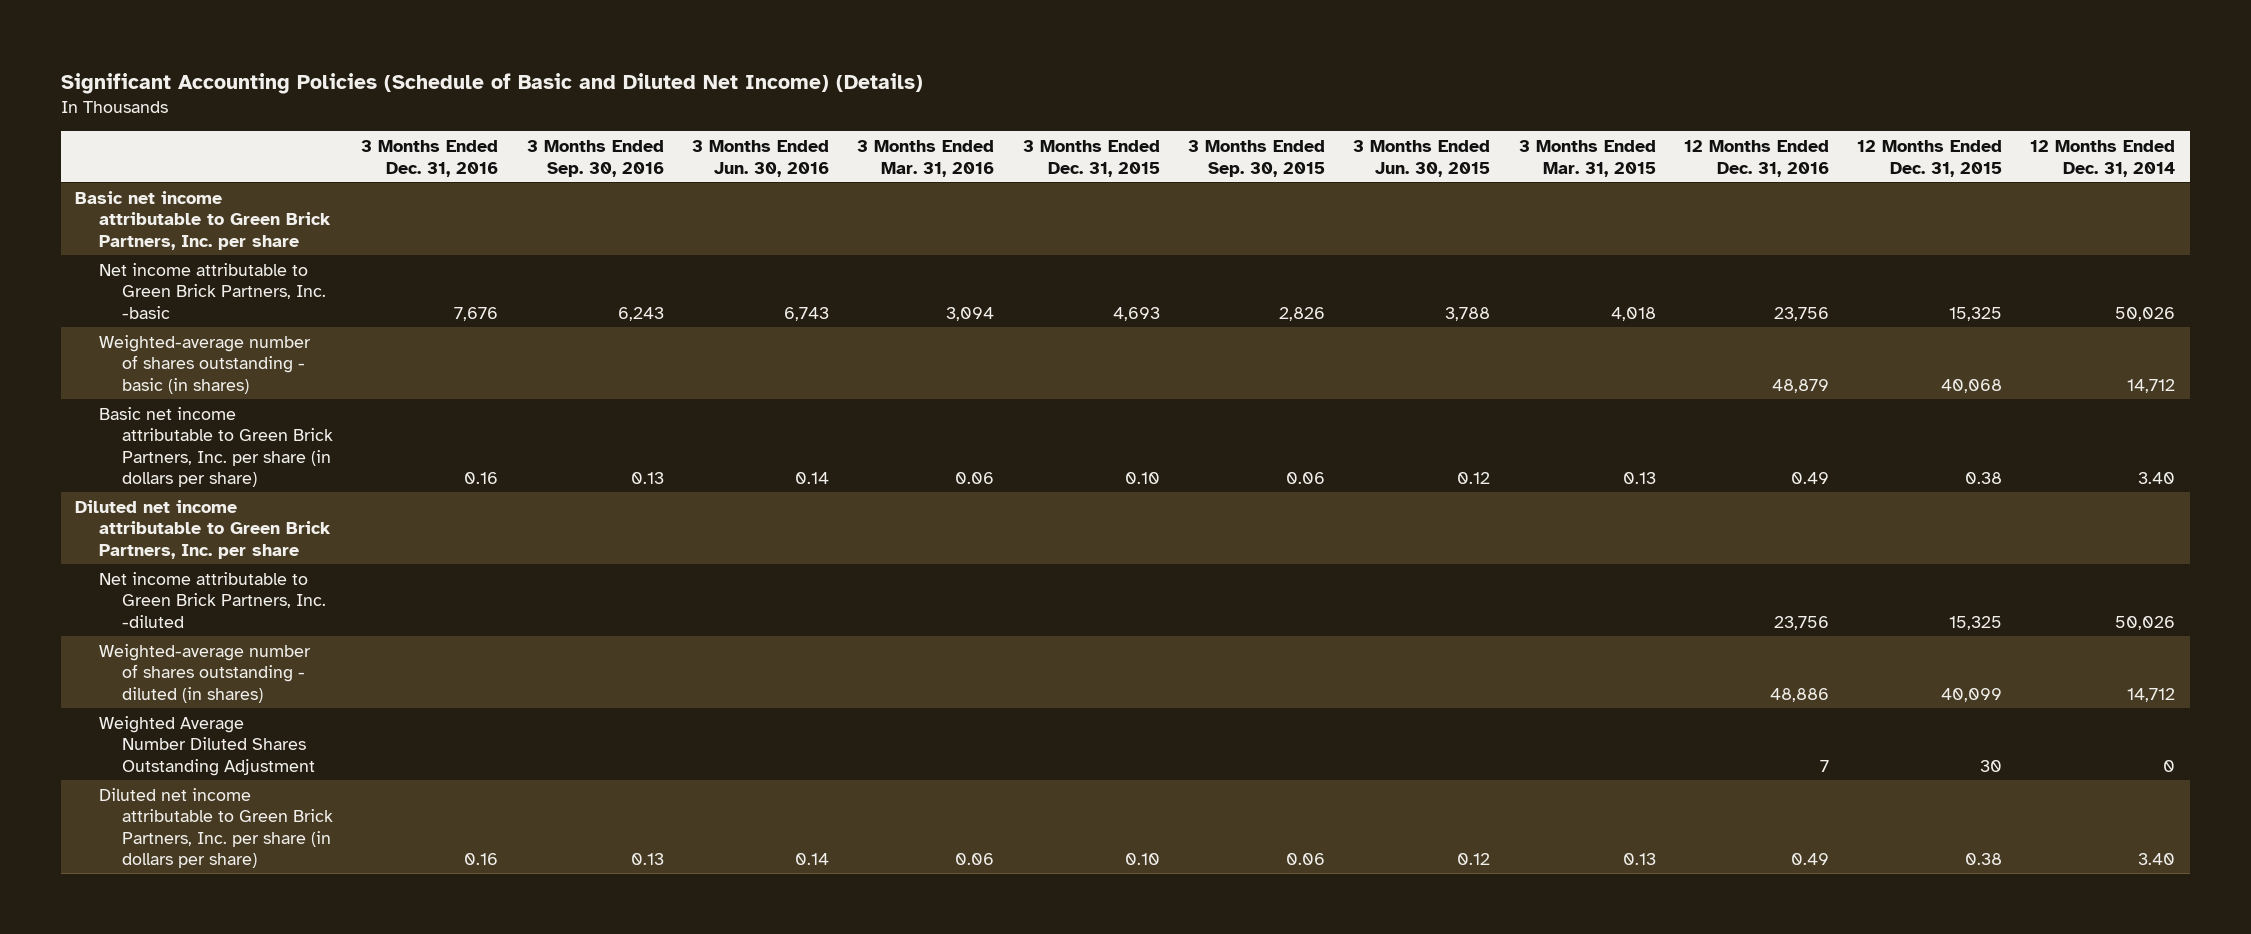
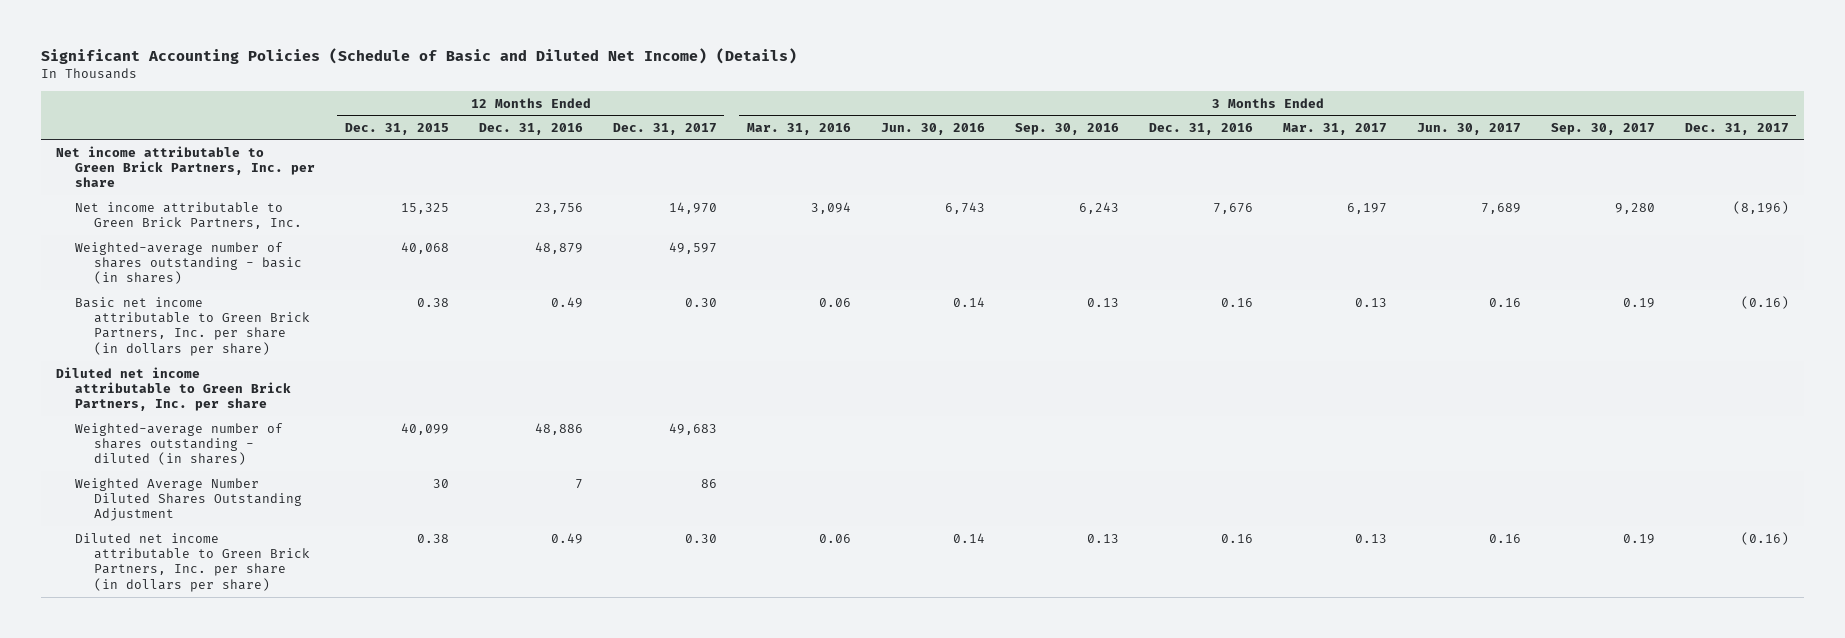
[1022,140,1160,177] 3 Months Ended Dec. 31, 2015 -> none
[1187,140,1325,177] 3 Months Ended Sep. 30, 2015 -> none
[1353,140,1491,177] 3 Months Ended Jun. 30, 2015 -> none
[1518,140,1656,177] 3 Months Ended Mar. 31, 2015 -> none
[2030,140,2176,177] 12 Months Ended Dec. 31, 2014 -> none
none -> [612,122,717,135] Dec. 31, 2017
none -> [1282,122,1387,135] Mar. 31, 2017
none -> [1416,122,1521,135] Jun. 30, 2017
none -> [1550,122,1655,135] Sep. 30, 2017
none -> [1684,122,1789,135] Dec. 31, 2017
[75,190,331,250] Basic net income attributable to Green Brick Partners, Inc. per share -> [56,145,315,188] Net income attributable to Green Brick Partners, Inc. per share
[98,262,327,319] Net income attributable to Green Brick Partners, Inc. -basic -> [74,201,302,230] Net income attributable to Green Brick Partners, Inc.
[98,571,327,628] Net income attributable to Green Brick Partners, Inc. -diluted -> none

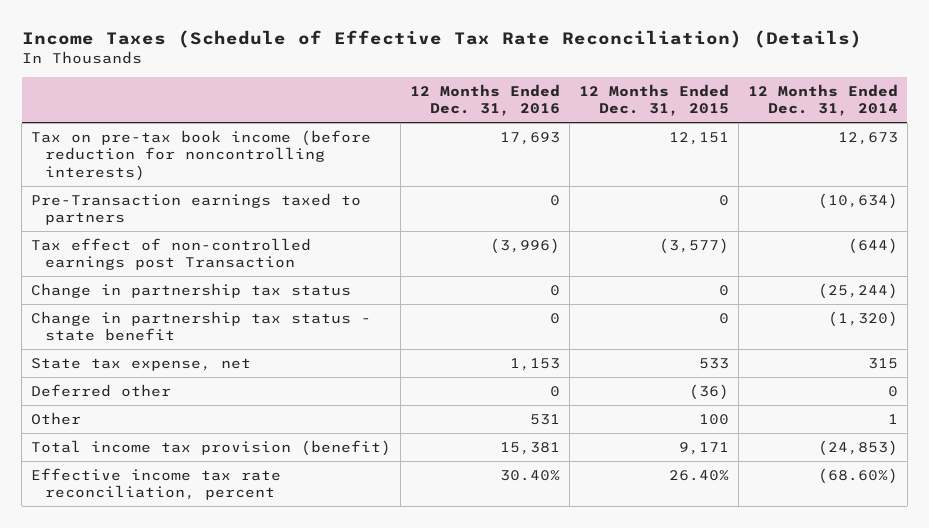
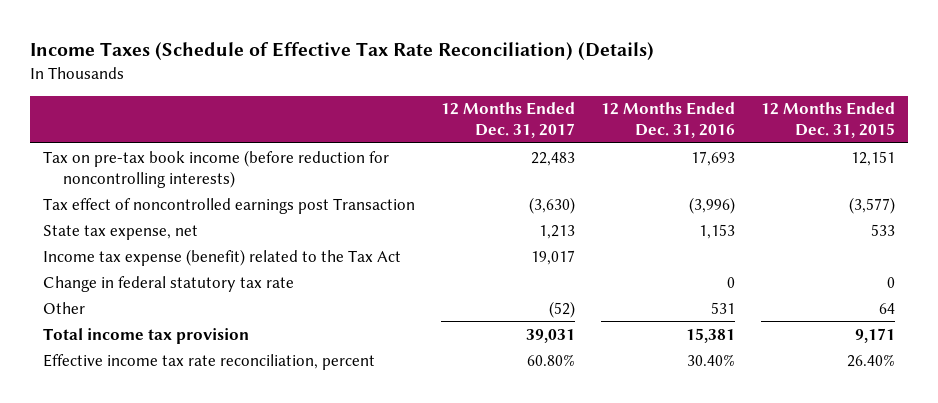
[747,83,898,117] 12 Months Ended Dec. 31, 2014 -> none
none -> [440,102,575,139] 12 Months Ended Dec. 31, 2017
[31,192,362,226] Pre-Transaction earnings taxed to partners -> none
[31,282,352,298] Change in partnership tax status -> none
[31,310,372,342] Change in partnership tax status - state benefit -> none
[31,237,312,271] Tax effect of non-controlled earnings post Transaction -> [42,197,415,214] Tax effect of noncontrolled earnings post Transaction
[31,383,172,397] Deferred other -> none
none -> [42,248,401,266] Income tax expense (benefit) related to the Tax Act
none -> [42,275,294,292] Change in federal statutory tax rate
[698,413,729,425] 100 -> [879,302,896,314] 64
[31,439,392,456] Total income tax provision (benefit) -> [42,327,249,344] Total income tax provision

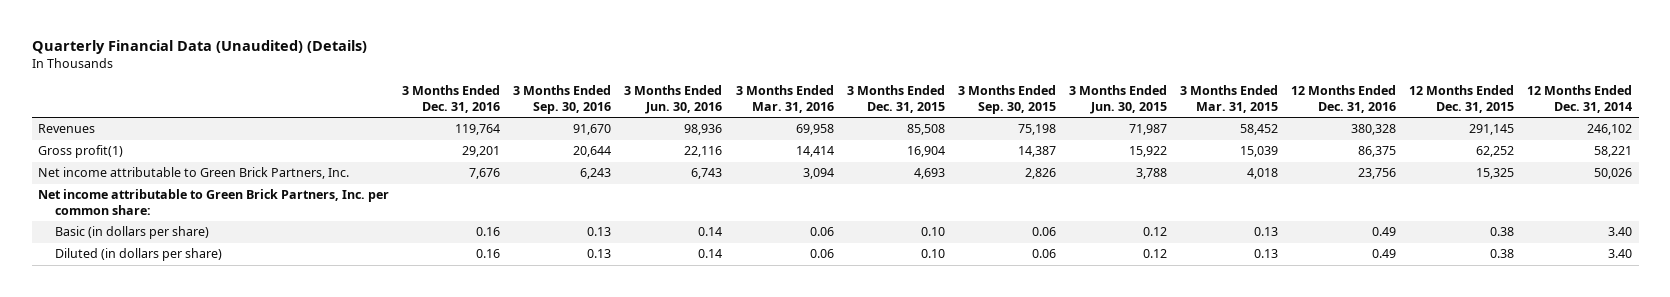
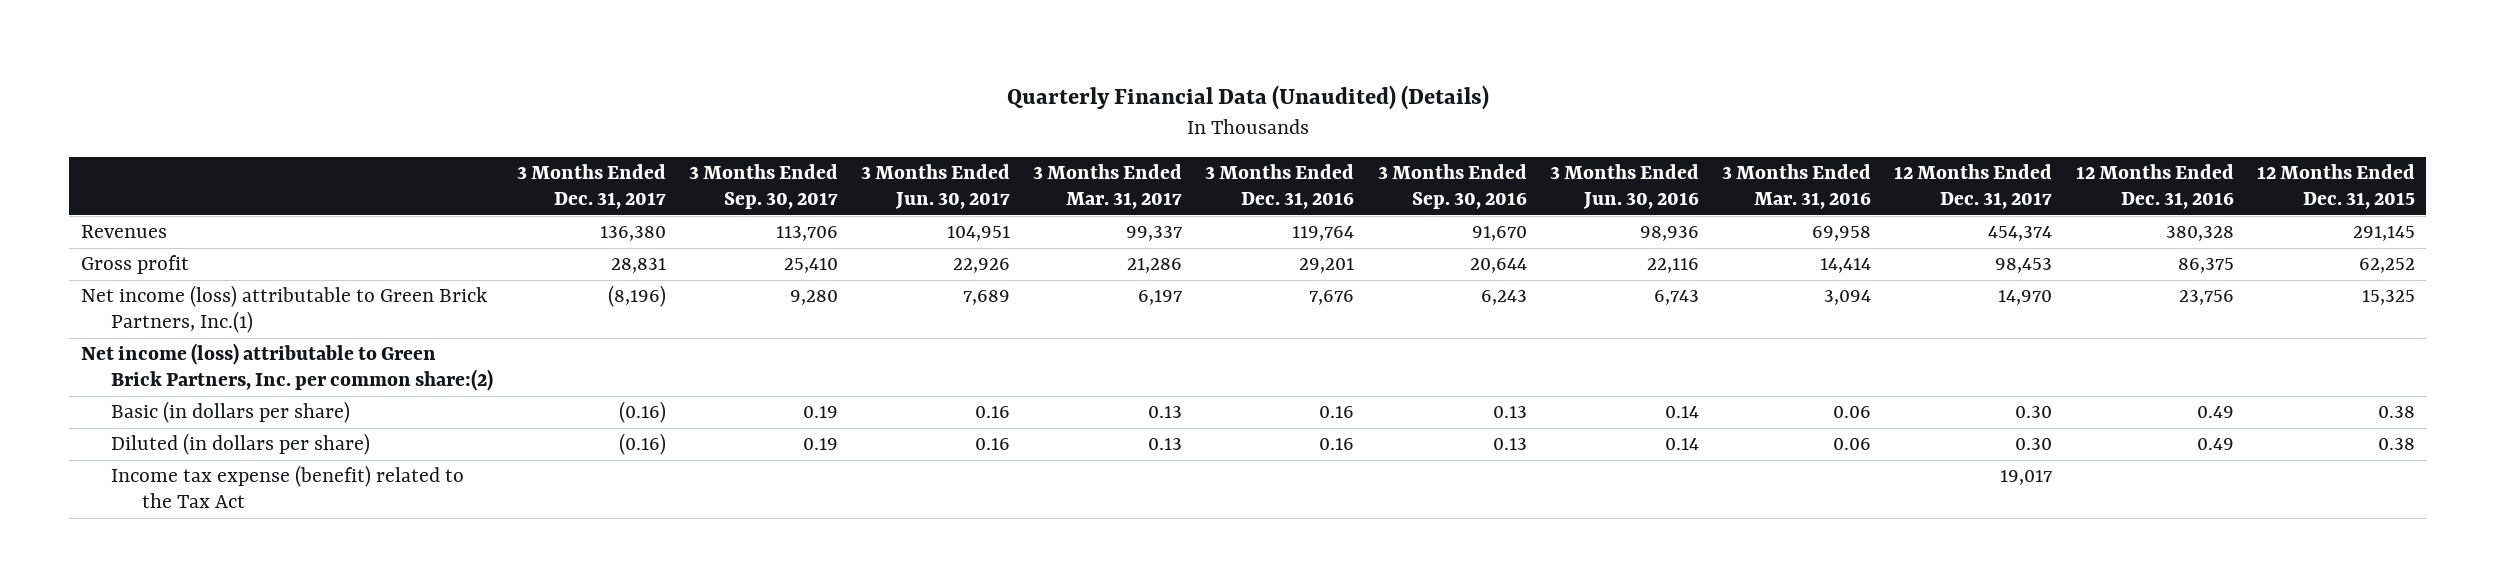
[846,85,945,113] 3 Months Ended Dec. 31, 2015 -> none
[957,85,1056,114] 3 Months Ended Sep. 30, 2015 -> none
[1068,85,1167,114] 3 Months Ended Jun. 30, 2015 -> none
[1179,85,1278,113] 3 Months Ended Mar. 31, 2015 -> none
[1527,85,1633,113] 12 Months Ended Dec. 31, 2014 -> none
none -> [516,164,666,209] 3 Months Ended Dec. 31, 2017
none -> [688,164,838,209] 3 Months Ended Sep. 30, 2017
none -> [861,164,1011,209] 3 Months Ended Jun. 30, 2017
none -> [1033,164,1183,209] 3 Months Ended Mar. 31, 2017
none -> [1894,164,2053,209] 12 Months Ended Dec. 31, 2017
[38,145,124,159] Gross profit(1) -> [80,255,189,275] Gross profit
[38,167,350,180] Net income attributable to Green Brick Partners, Inc. -> [80,285,487,334] Net income (loss) attributable to Green Brick Partners, Inc.(1)
[38,189,390,215] Net income attributable to Green Brick Partners, Inc. per common share: -> [80,343,494,392] Net income (loss) attributable to Green Brick Partners, Inc. per common share:(2)
none -> [111,465,465,509] Income tax expense (benefit) related to the Tax Act

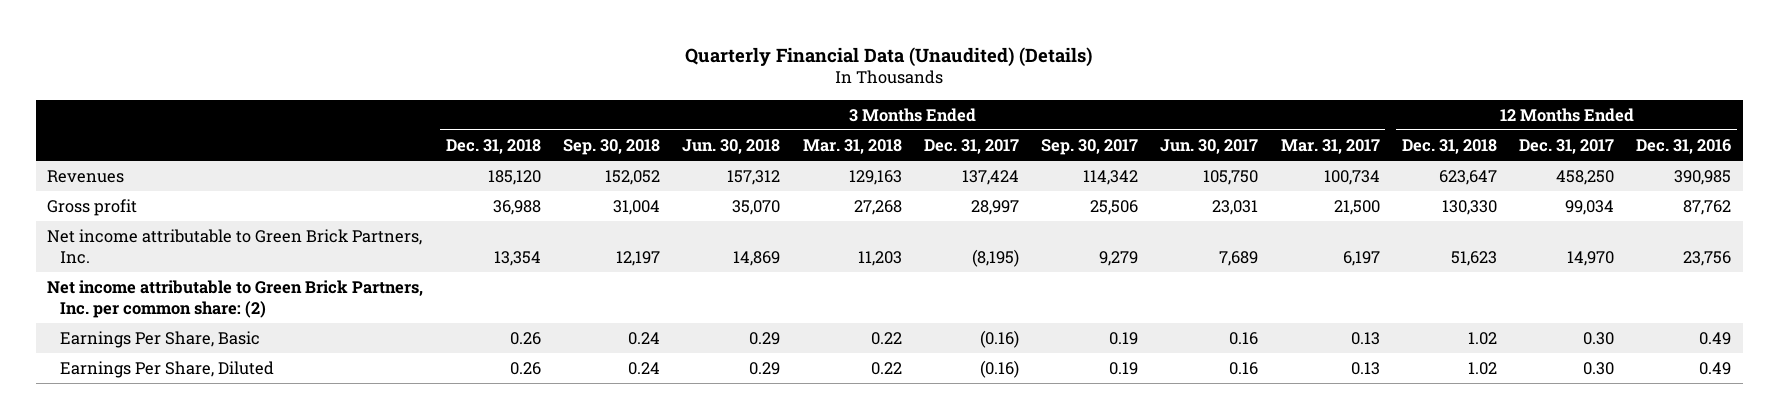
[1205,164,1355,209] 3 Months Ended Dec. 31, 2016 -> none
[1377,164,1527,209] 3 Months Ended Sep. 30, 2016 -> none
[1549,164,1699,209] 3 Months Ended Jun. 30, 2016 -> none
[1722,164,1872,209] 3 Months Ended Mar. 31, 2016 -> none
[2256,164,2415,209] 12 Months Ended Dec. 31, 2015 -> none
none -> [445,138,541,154] Dec. 31, 2018
none -> [562,138,660,155] Sep. 30, 2018
none -> [682,138,781,154] Jun. 30, 2018
none -> [802,138,902,154] Mar. 31, 2018
none -> [1401,138,1497,154] Dec. 31, 2018
[111,465,465,509] Income tax expense (benefit) related to the Tax Act -> none
[599,226,666,242] 136,380 -> [961,169,1019,185] 137,424
[775,226,838,242] 113,706 -> [1083,169,1139,185] 114,342
[947,226,1011,242] 104,951 -> [1203,169,1259,185] 105,750
[1126,226,1183,242] 99,337 -> [1323,169,1380,185] 100,734
[1988,226,2053,242] 454,374 -> [1556,169,1615,185] 458,250
[2165,226,2234,242] 380,328 -> [1674,169,1732,185] 390,985
[610,258,666,274] 28,831 -> [970,199,1019,215] 28,997
[783,258,838,274] 25,410 -> [1090,199,1139,215] 25,506
[953,258,1011,274] 22,926 -> [1212,199,1259,215] 23,031
[1127,258,1183,274] 21,286 -> [1333,199,1380,215] 21,500
[1995,258,2053,274] 98,453 -> [1565,199,1615,215] 99,034
[2177,258,2234,274] 86,375 -> [1683,199,1732,215] 87,762
[80,285,487,334] Net income (loss) attributable to Green Brick Partners, Inc.(1) -> [47,228,423,264] Net income attributable to Green Brick Partners, Inc.
[607,285,666,308] (8,196) -> [971,248,1019,267] (8,195)
[789,290,838,306] 9,280 -> [1099,250,1139,266] 9,279
[80,343,494,392] Net income (loss) attributable to Green Brick Partners, Inc. per common share:(2) -> [47,279,424,318] Net income attributable to Green Brick Partners, Inc. per common share: (2)
[111,401,351,424] Basic (in dollars per share) -> [60,330,261,348] Earnings Per Share, Basic
[111,433,371,456] Diluted (in dollars per share) -> [60,360,275,378] Earnings Per Share, Diluted

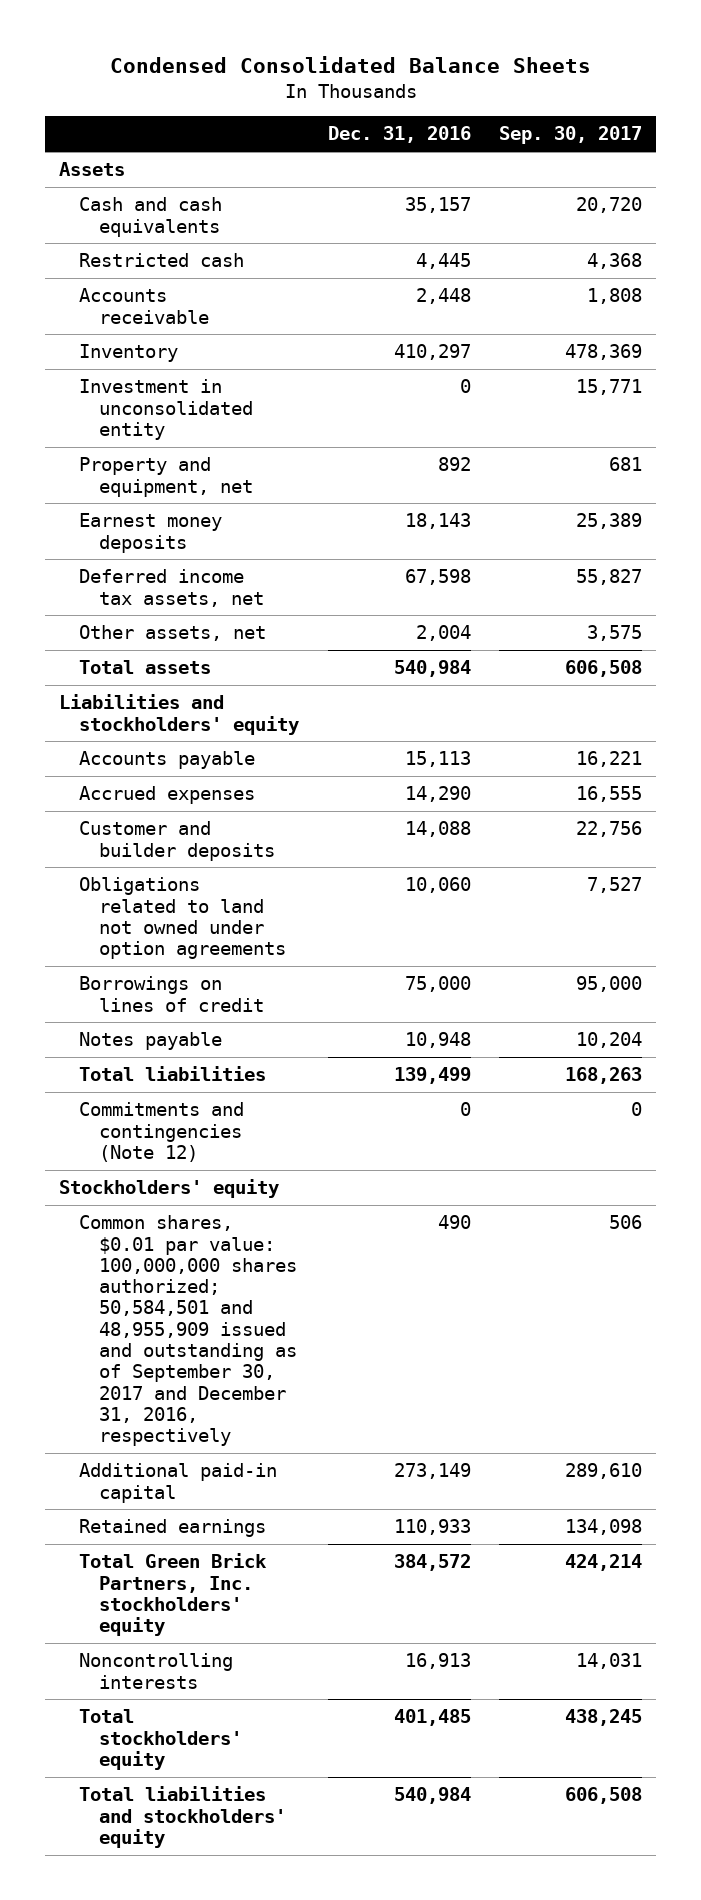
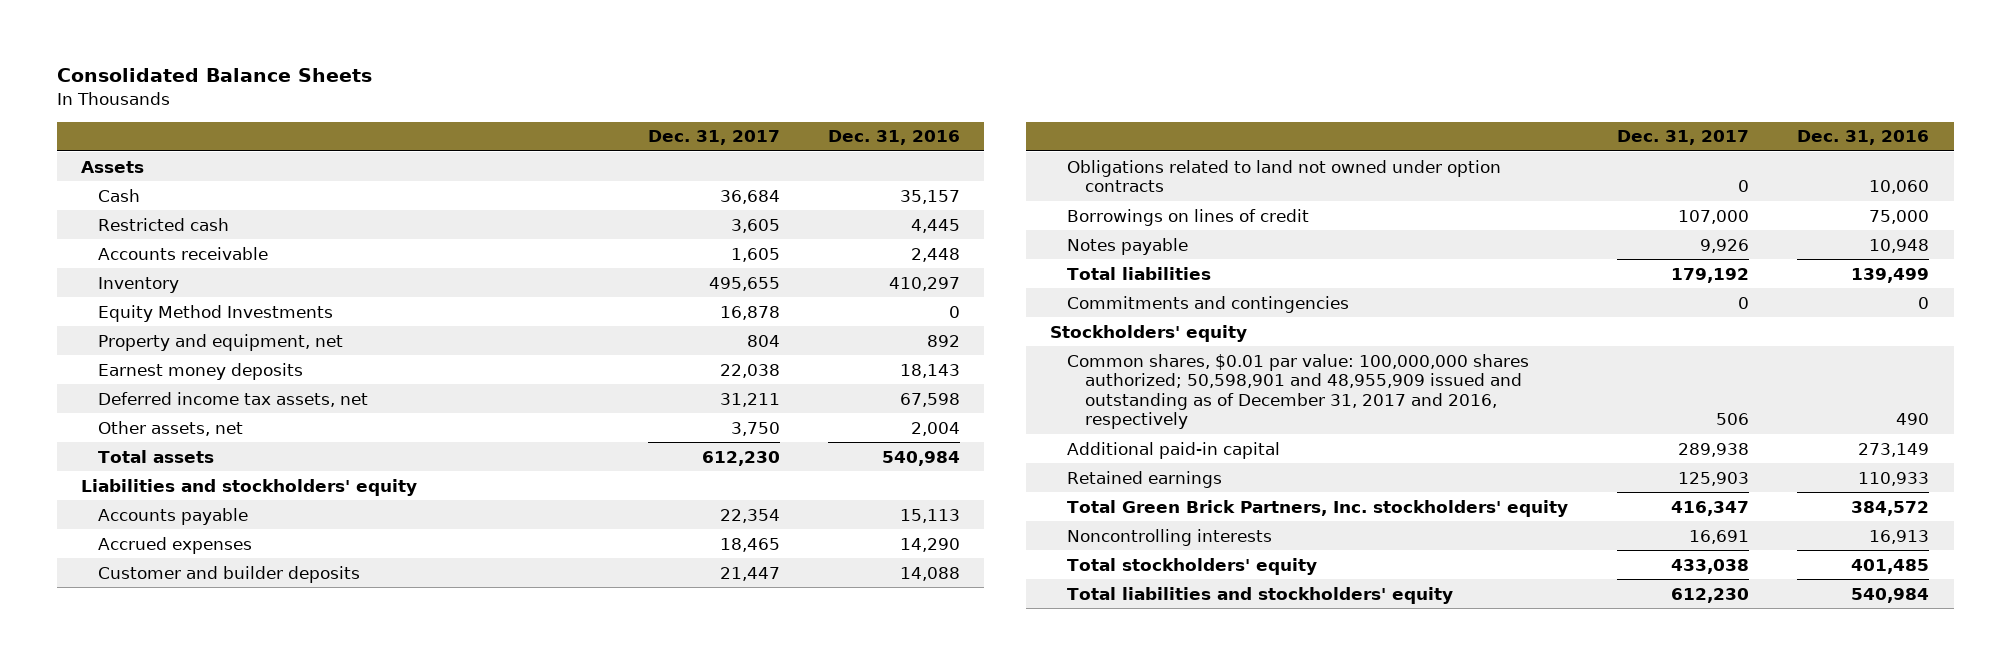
[109,56,591,74] Condensed Consolidated Balance Sheets -> [56,68,372,83] Consolidated Balance Sheets
[499,126,643,145] Sep. 30, 2017 -> none
none -> [647,130,780,146] Dec. 31, 2017
[78,197,222,237] Cash and cash equivalents -> [98,188,141,202] Cash
[78,379,253,440] Investment in unconsolidated entity -> [98,304,334,322] Equity Method Investments
[78,877,286,960] Obligations related to land not owned under option agreements -> [1067,159,1502,193] Obligations related to land not owned under option contracts
[78,1102,244,1162] Commitments and contingencies (Note 12) -> [1067,295,1350,313] Commitments and contingencies
[78,1215,297,1447] Common shares, $0.01 par value: 100,000,000 shares authorized; 50,584,501 and 48,955,909 issued and outstanding as of September 30, 2017 and December 31, 2016, respectively -> [1067,353,1530,430] Common shares, $0.01 par value: 100,000,000 shares authorized; 50,598,901 and 48,955,909 issued and outstanding as of December 31, 2017 and 2016, respectively

